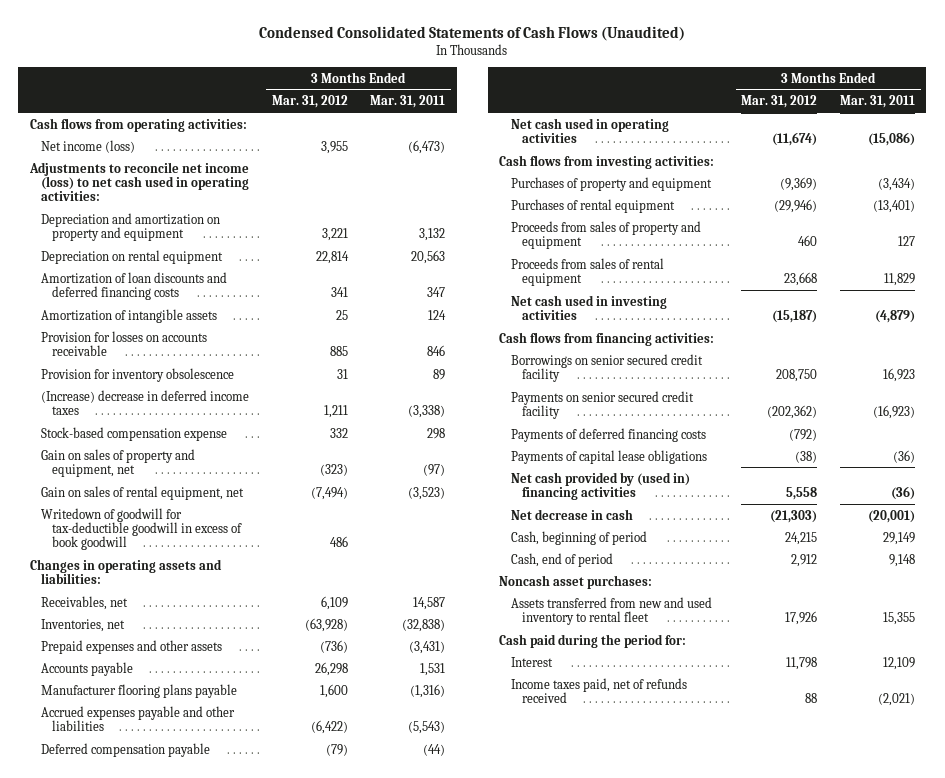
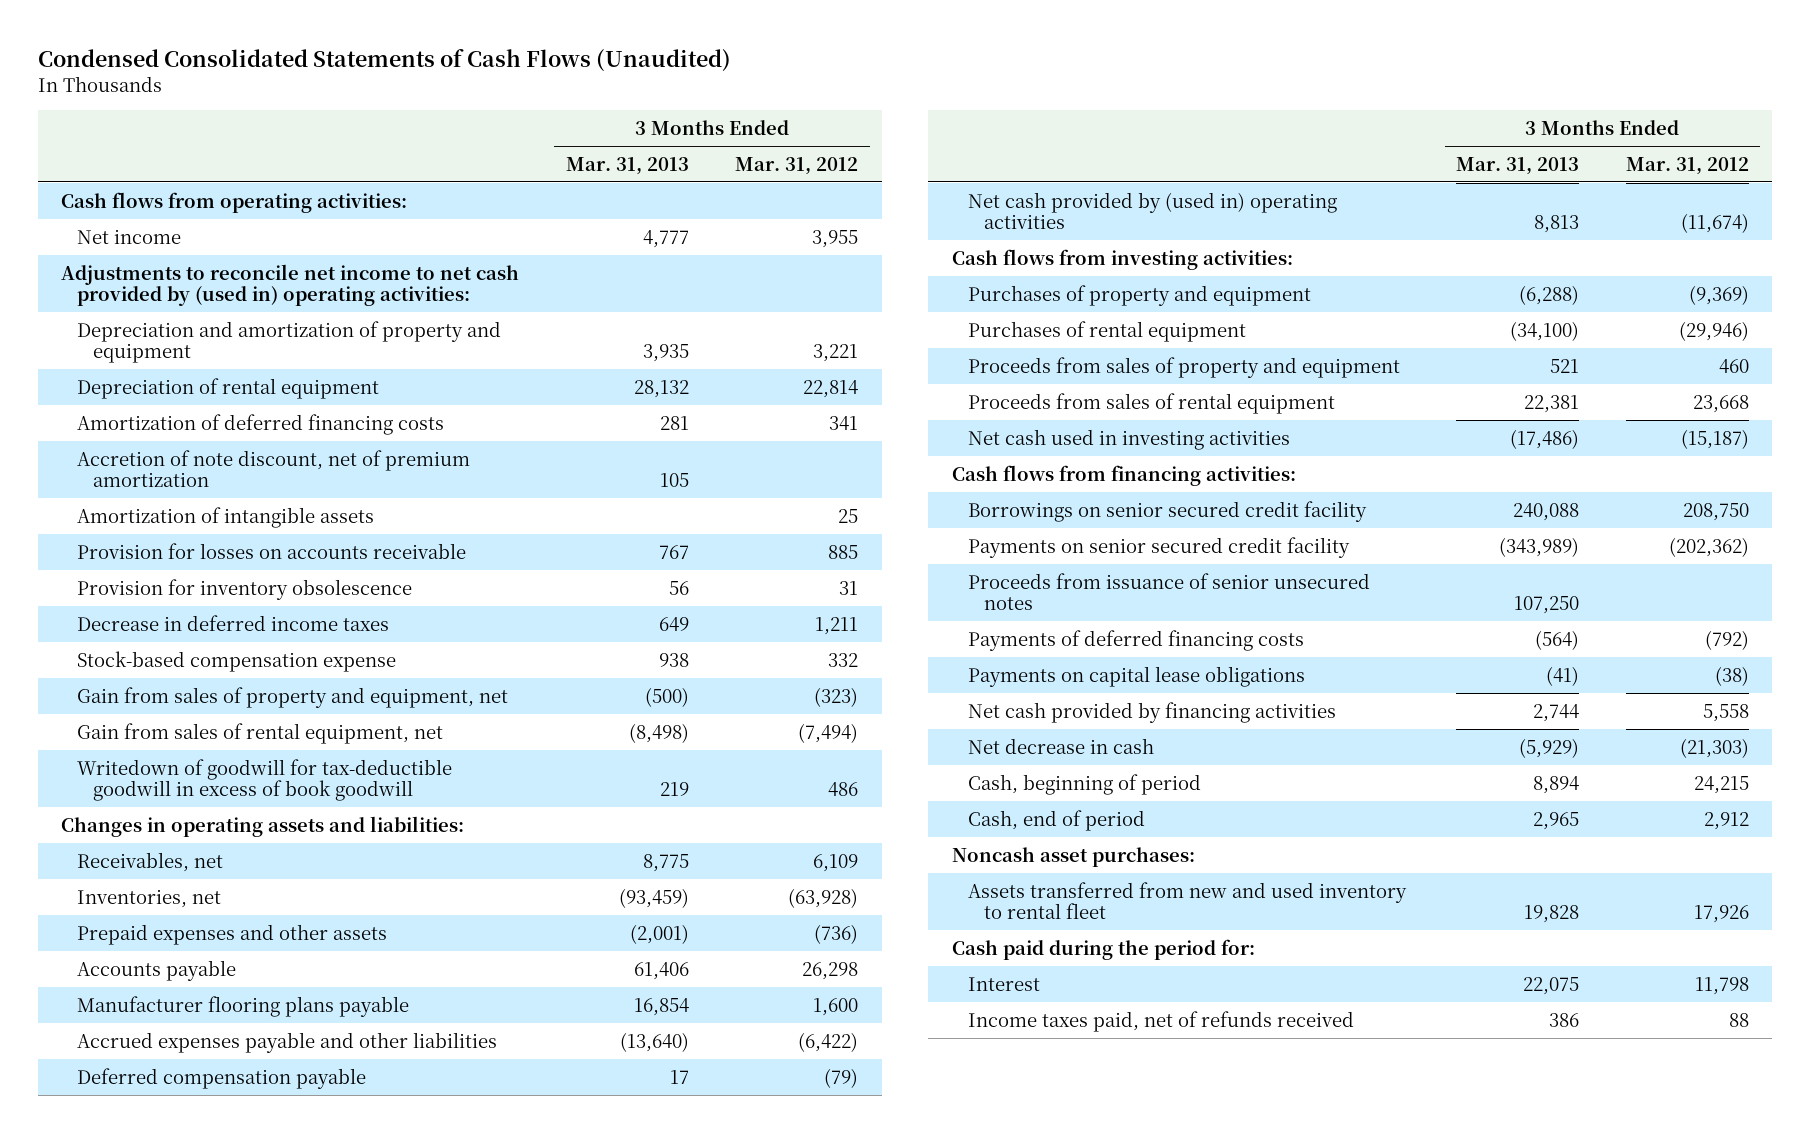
[370,95,446,109] Mar. 31, 2011 -> none
none -> [565,156,689,175] Mar. 31, 2013
[40,139,135,153] Net income (loss) -> [76,228,181,244] Net income
[28,161,249,202] Adjustments to reconcile net income (loss) to net cash used in operating activities: -> [60,263,519,307] Adjustments to reconcile net income to net cash provided by (used in) operating activities:
[40,212,220,241] Depreciation and amortization on property and equipment -> [76,320,501,364] Depreciation and amortization of property and equipment
[40,249,223,264] Depreciation on rental equipment -> [76,377,379,399] Depreciation of rental equipment
[40,271,227,300] Amortization of loan discounts and deferred financing costs -> [76,413,444,435] Amortization of deferred financing costs
none -> [76,449,470,488] Accretion of note discount, net of premium amortization
[40,389,249,415] (Increase) decrease in deferred income taxes -> [76,614,389,631] Decrease in deferred income taxes
[40,448,195,477] Gain on sales of property and equipment, net -> [76,686,508,708] Gain from sales of property and equipment, net
[40,485,244,500] Gain on sales of rental equipment, net -> [76,722,443,744] Gain from sales of rental equipment, net
[510,117,669,143] Net cash used in operating activities -> [967,191,1337,230] Net cash provided by (used in) operating activities
none -> [967,572,1370,611] Proceeds from issuance of senior unsecured notes
[510,449,707,464] Payments of capital lease obligations -> [967,665,1305,687] Payments on capital lease obligations
[510,471,690,500] Net cash provided by (used in) financing activities -> [967,701,1336,723] Net cash provided by financing activities

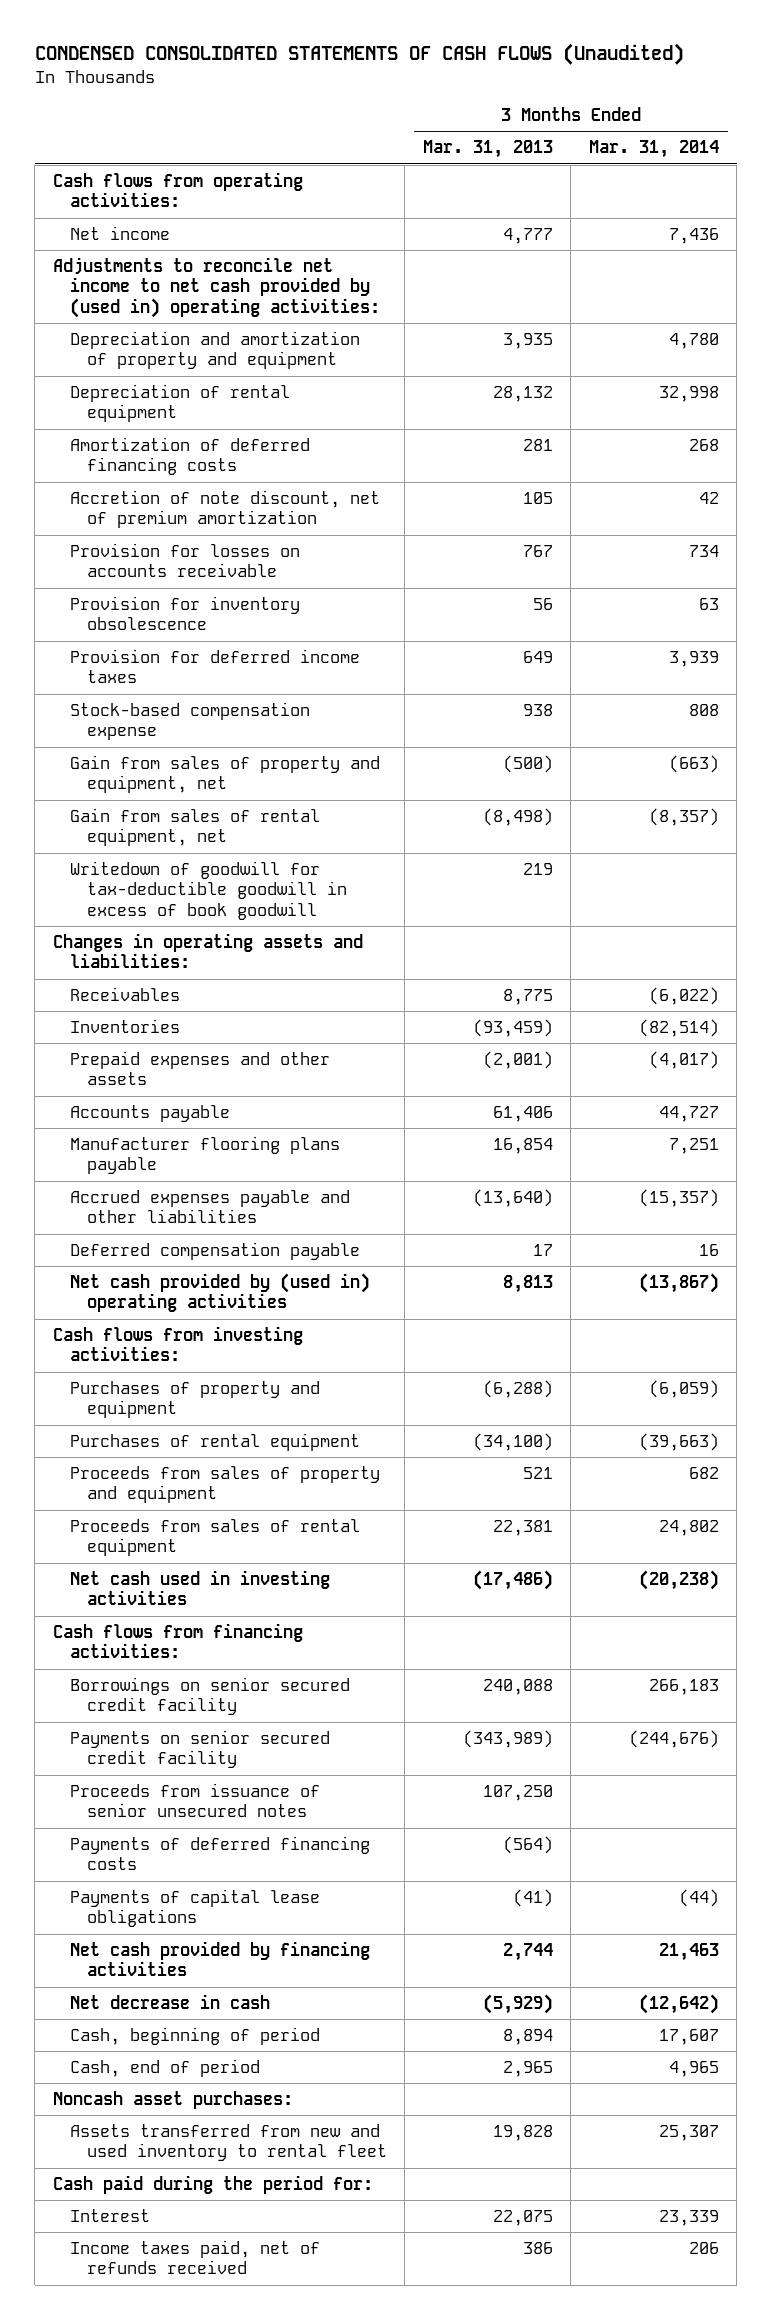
[37,48,731,72] Condensed Consolidated Statements of Cash Flows (Unaudited) -> [34,43,684,66] CONDENSED CONSOLIDATED STATEMENTS OF CASH FLOWS (Unaudited)
[735,156,859,175] Mar. 31, 2012 -> none
none -> [588,140,719,159] Mar. 31, 2014
[76,506,374,528] Amortization of intangible assets -> none
[76,614,389,631] Decrease in deferred income taxes -> [69,648,360,684] Provision for deferred income taxes
[76,851,223,872] Receivables, net -> [69,986,180,1001] Receivables
[76,888,221,908] Inventories, net -> [69,1018,180,1033] Inventories
[967,665,1305,687] Payments on capital lease obligations -> [69,1888,320,1928] Payments of capital lease obligations

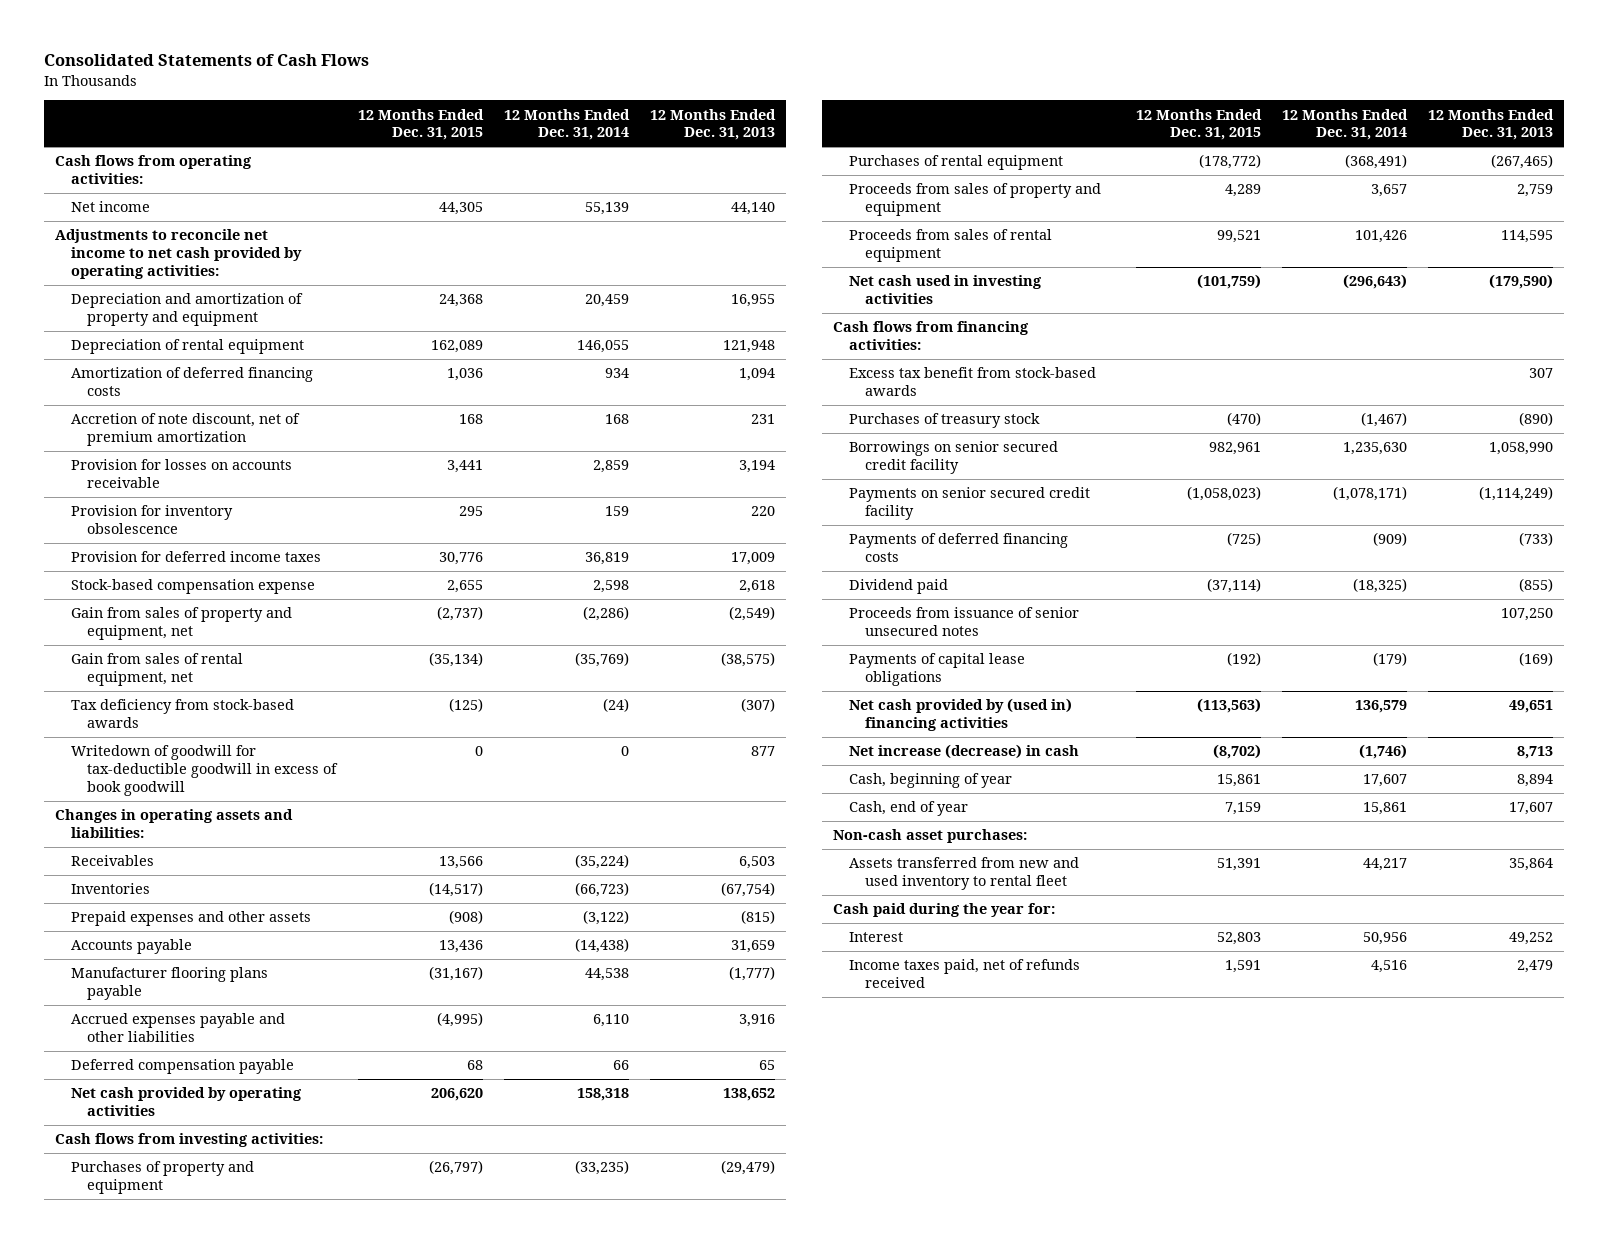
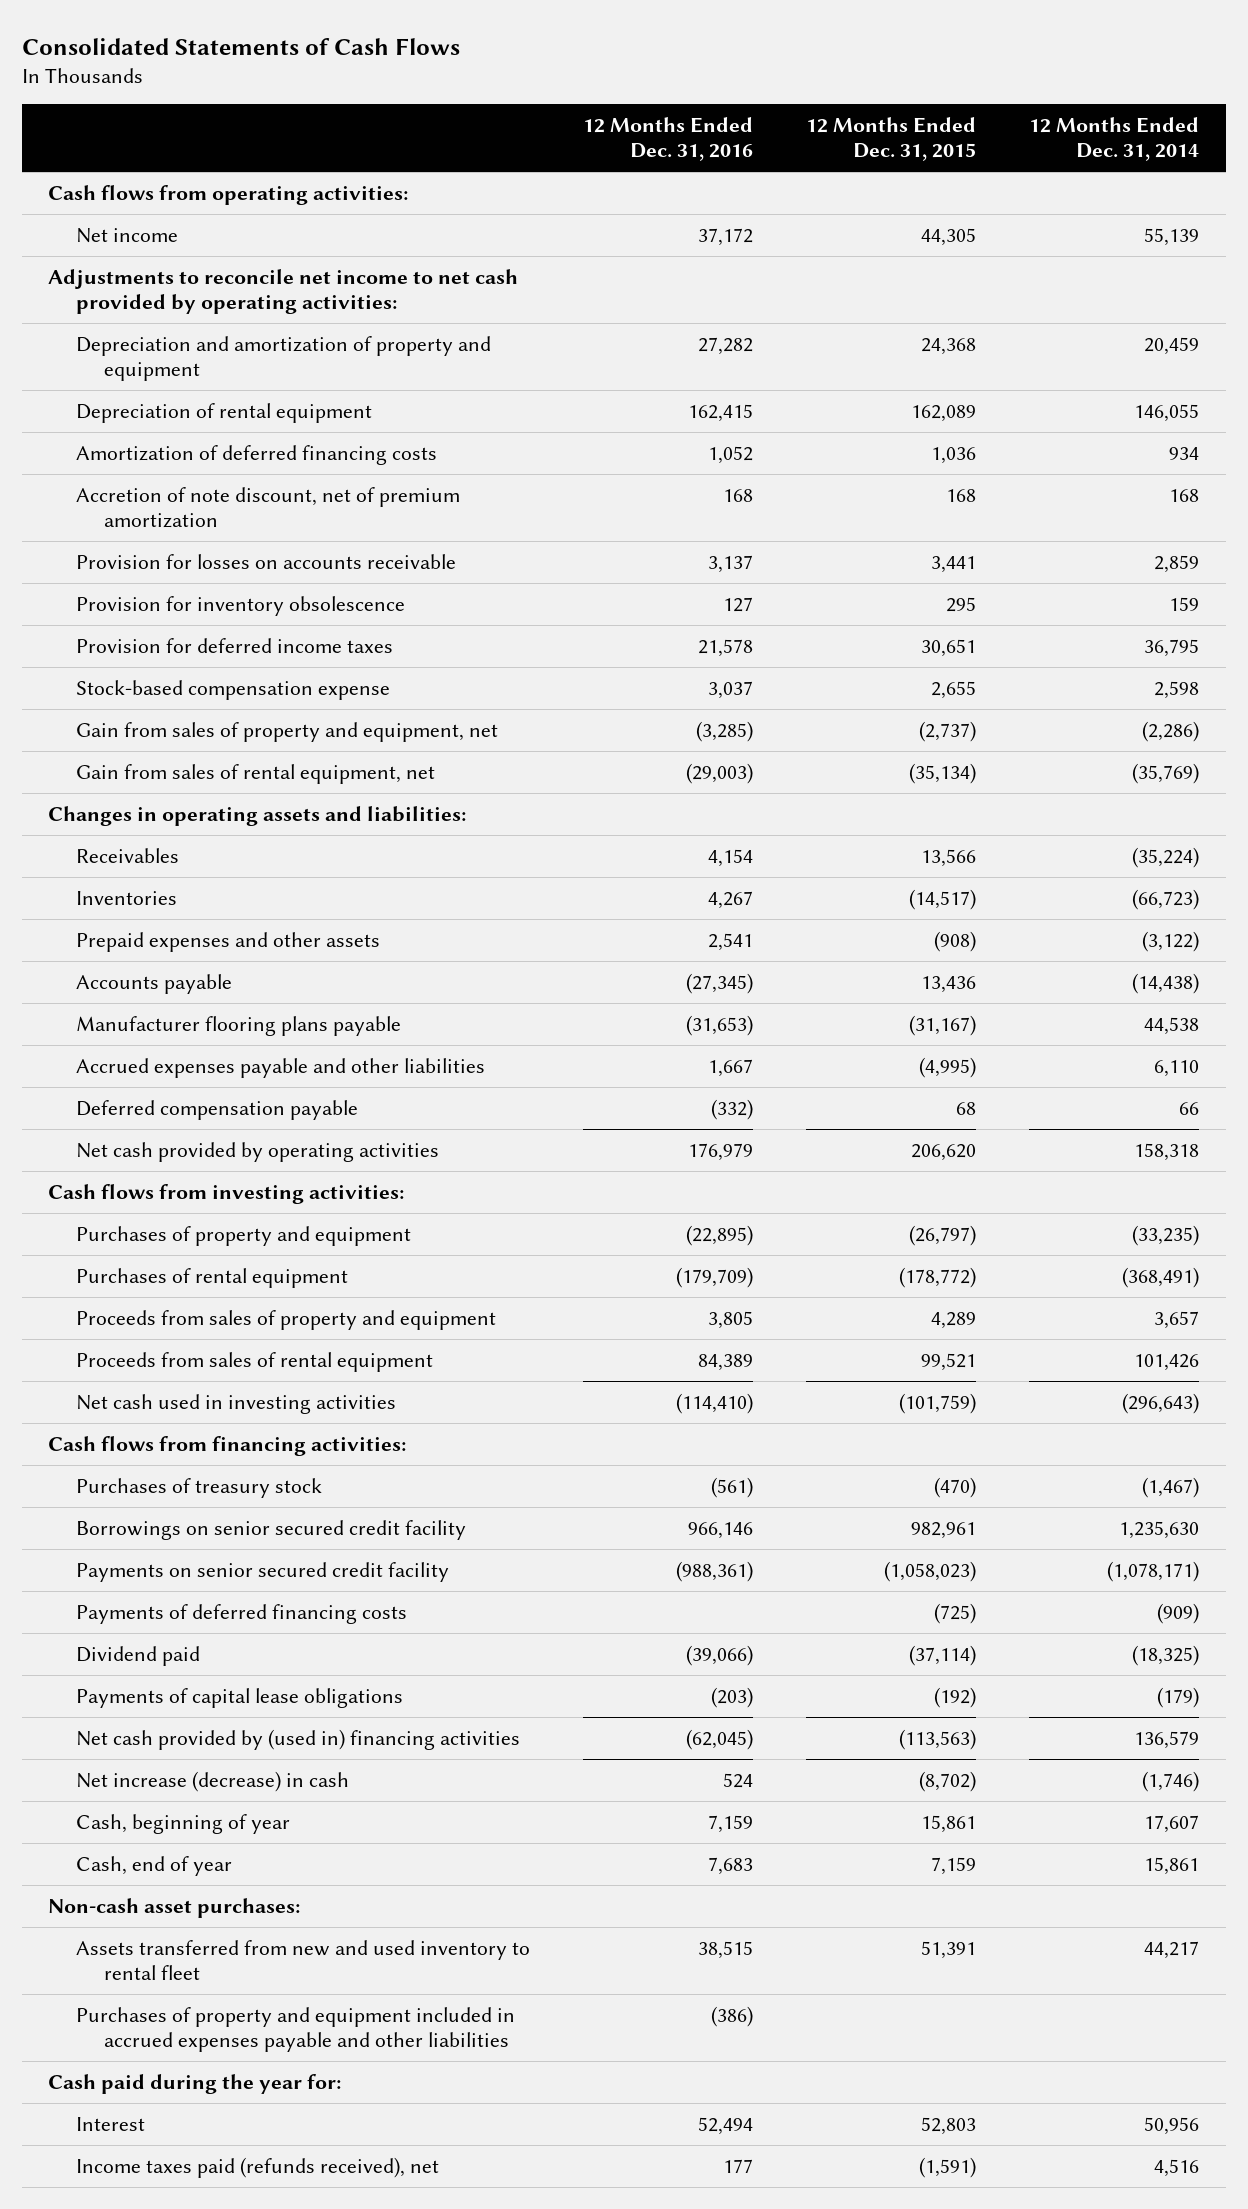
[650,108,777,141] 12 Months Ended Dec. 31, 2013 -> none
none -> [583,117,754,162] 12 Months Ended Dec. 31, 2016
[438,552,483,566] 30,776 -> [921,638,977,657] 30,651
[584,552,629,566] 36,819 -> [1144,638,1200,657] 36,795
[70,699,294,729] Tax deficiency from stock-based awards -> none
[70,745,339,796] Writedown of goodwill for tax-deductible goodwill in excess of book goodwill -> none
[849,367,1097,397] Excess tax benefit from stock-based awards -> none
[849,607,1080,637] Proceeds from issuance of senior unsecured notes -> none
none -> [75,2006,515,2052] Purchases of property and equipment included in accrued expenses payable and other liabilities
[849,959,1081,989] Income taxes paid, net of refunds received -> [75,2156,439,2178] Income taxes paid (refunds received), net
[1224,960,1261,974] 1,591 -> [919,2156,977,2178] (1,591)

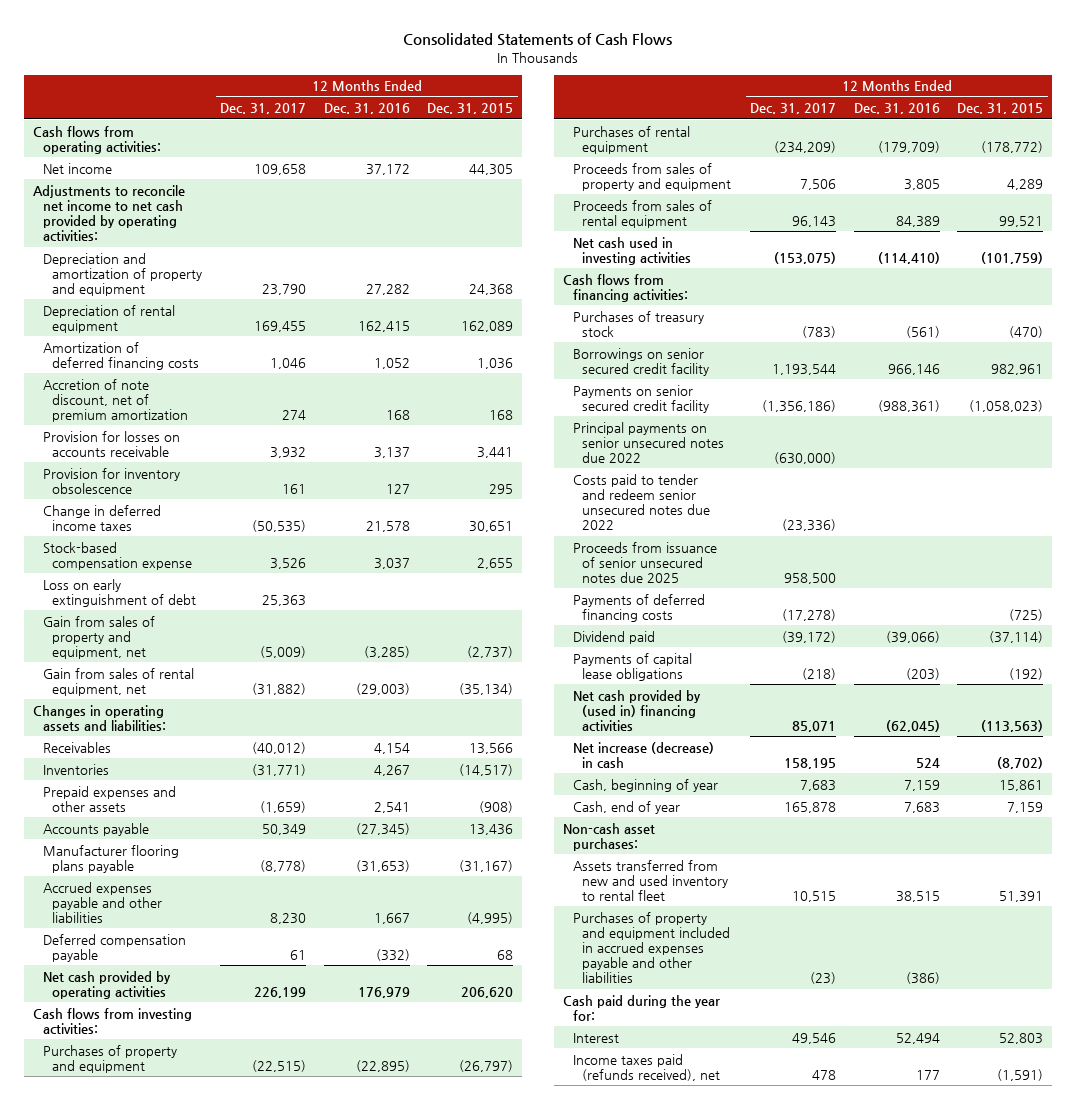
[1029,117,1200,162] 12 Months Ended Dec. 31, 2014 -> none
none -> [219,103,306,115] Dec. 31, 2017
[75,637,393,653] Provision for deferred income taxes -> [42,504,161,531] Change in deferred income taxes
none -> [42,578,197,607] Loss on early extinguishment of debt
none -> [572,421,725,463] Principal payments on senior unsecured notes due 2022
none -> [572,473,711,531] Costs paid to tender and redeem senior unsecured notes due 2022
none -> [572,541,717,583] Proceeds from issuance of senior unsecured notes due 2025

